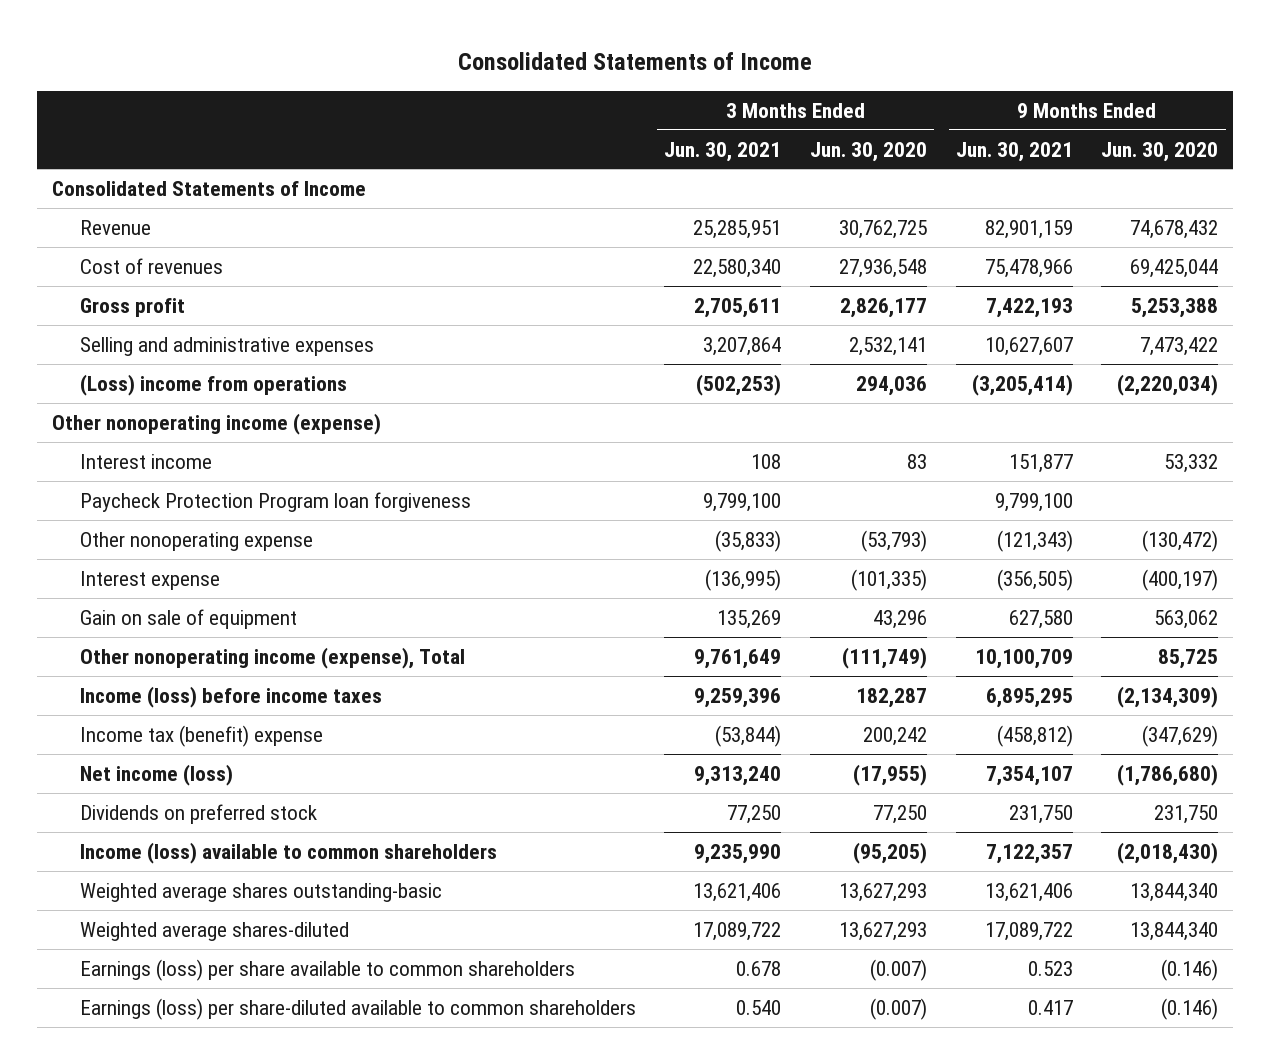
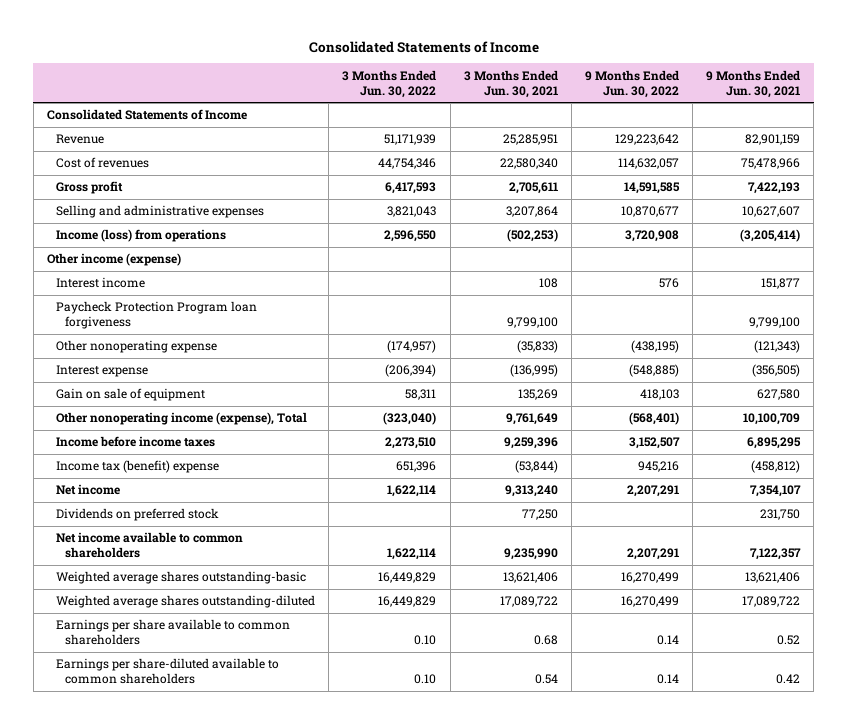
[810,141,928,162] Jun. 30, 2020 -> none
[1101,141,1219,162] Jun. 30, 2020 -> none
none -> [342,69,437,98] 3 Months Ended Jun. 30, 2022
none -> [585,69,680,98] 9 Months Ended Jun. 30, 2022
[79,373,347,396] (Loss) income from operations -> [56,229,227,243] Income (loss) from operations
[51,412,381,435] Other nonoperating income (expense) -> [46,253,181,267] Other income (expense)
[79,685,382,708] Income (loss) before income taxes -> [56,436,216,448] Income before income taxes
[79,763,233,786] Net income (loss) -> [56,484,121,496] Net income
[79,841,497,864] Income (loss) available to common shareholders -> [56,532,244,559] Net income available to common shareholders
[79,921,349,941] Weighted average shares-diluted -> [56,595,316,609] Weighted average shares outstanding-diluted
[79,958,575,981] Earnings (loss) per share available to common shareholders -> [56,619,291,646] Earnings per share available to common shareholders
[736,960,782,976] 0.678 -> [533,635,558,646] 0.68
[1027,960,1073,976] 0.523 -> [777,635,801,646] 0.52
[79,997,636,1020] Earnings (loss) per share-diluted available to common shareholders -> [56,658,280,685] Earnings per share-diluted available to common shareholders
[736,999,782,1015] 0.540 -> [534,674,558,685] 0.54
[1027,999,1073,1015] 0.417 -> [776,674,801,685] 0.42

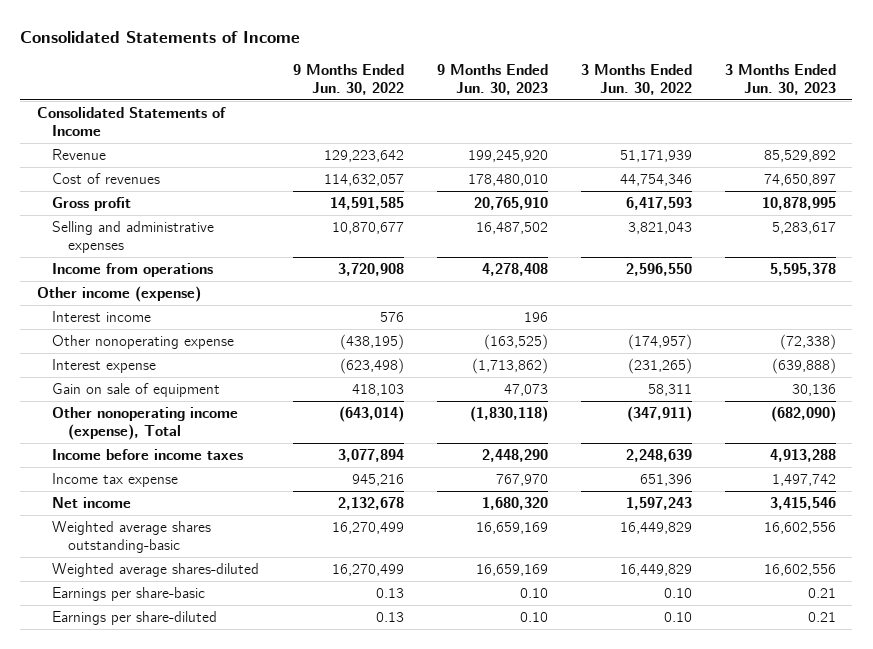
[463,69,558,98] 3 Months Ended Jun. 30, 2021 -> none
[706,69,801,98] 9 Months Ended Jun. 30, 2021 -> none
none -> [436,63,548,95] 9 Months Ended Jun. 30, 2023
none -> [724,63,836,95] 3 Months Ended Jun. 30, 2023
[56,229,227,243] Income (loss) from operations -> [52,263,214,278] Income from operations
[56,301,258,330] Paycheck Protection Program loan forgiveness -> none
[385,364,437,378] (206,394) -> [627,358,692,375] (231,265)
[629,364,680,378] (548,885) -> [339,358,404,375] (623,498)
[56,508,220,522] Dividends on preferred stock -> none
[56,532,244,559] Net income available to common shareholders -> none
[383,412,437,426] (323,040) -> [626,406,692,423] (347,911)
[629,412,680,426] (568,401) -> [338,406,404,423] (643,014)
[385,437,437,450] 2,273,510 -> [625,449,692,463] 2,248,639
[629,437,681,450] 3,152,507 -> [337,449,404,463] 3,077,894
[56,460,220,474] Income tax (benefit) expense -> [52,473,179,488] Income tax expense
[387,485,437,498] 1,622,114 -> [625,497,692,511] 1,597,243
[627,485,680,498] 2,207,291 -> [337,497,404,511] 2,132,678
[56,595,316,609] Weighted average shares outstanding-diluted -> [52,563,260,578] Weighted average shares-diluted
[56,619,291,646] Earnings per share available to common shareholders -> [52,587,206,602] Earnings per share-basic
[657,635,680,646] 0.14 -> [375,588,404,599] 0.13
[56,658,280,685] Earnings per share-diluted available to common shareholders -> [52,611,218,626] Earnings per share-diluted
[657,674,680,685] 0.14 -> [375,612,404,623] 0.13

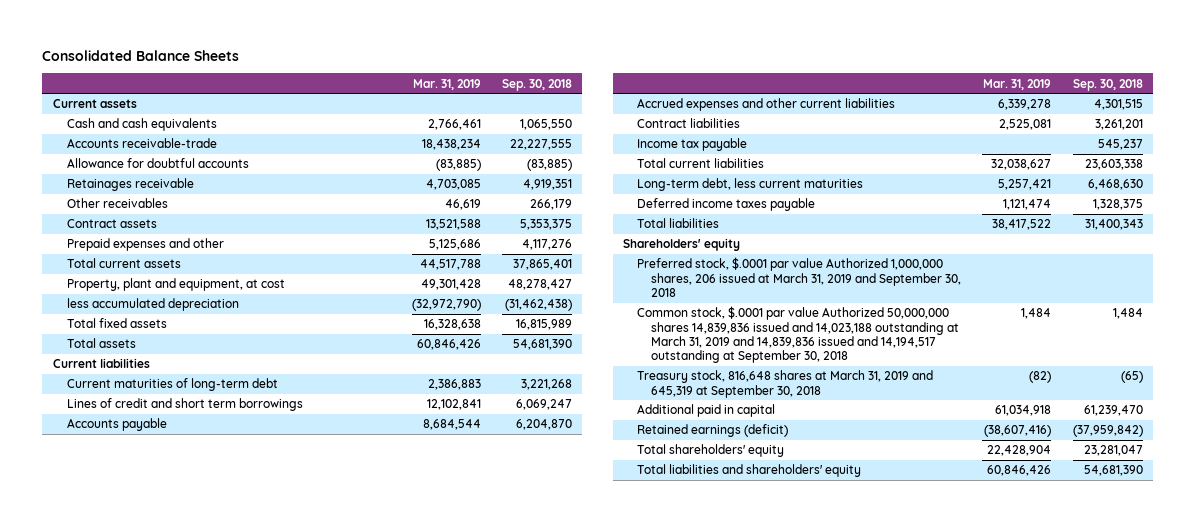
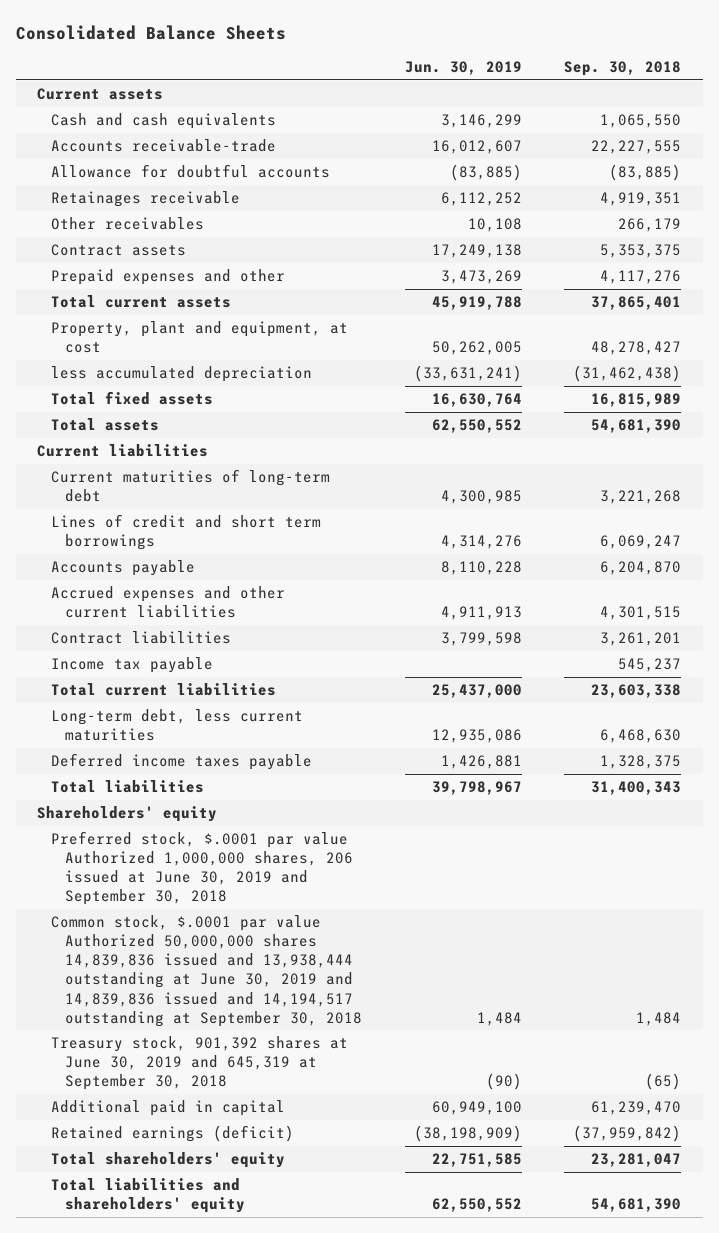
[412,78,481,90] Mar. 31, 2019 -> none
none -> [404,61,522,76] Jun. 30, 2019
[637,257,962,297] Preferred stock, $.0001 par value Authorized 1,000,000 shares, 206 issued at March 31, 2019 and September 30, 2018 -> [51,831,354,906] Preferred stock, $.0001 par value Authorized 1,000,000 shares, 206 issued at June 30, 2019 and September 30, 2018
[637,306,960,364] Common stock, $.0001 par value Authorized 50,000,000 shares 14,839,836 issued and 14,023,188 outstanding at March 31, 2019 and 14,839,836 issued and 14,194,517 outstanding at September 30, 2018 -> [51,915,363,1027] Common stock, $.0001 par value Authorized 50,000,000 shares 14,839,836 issued and 13,938,444 outstanding at June 30, 2019 and 14,839,836 issued and 14,194,517 outstanding at September 30, 2018
[637,370,934,398] Treasury stock, 816,648 shares at March 31, 2019 and 645,319 at September 30, 2018 -> [51,1036,349,1091] Treasury stock, 901,392 shares at June 30, 2019 and 645,319 at September 30, 2018

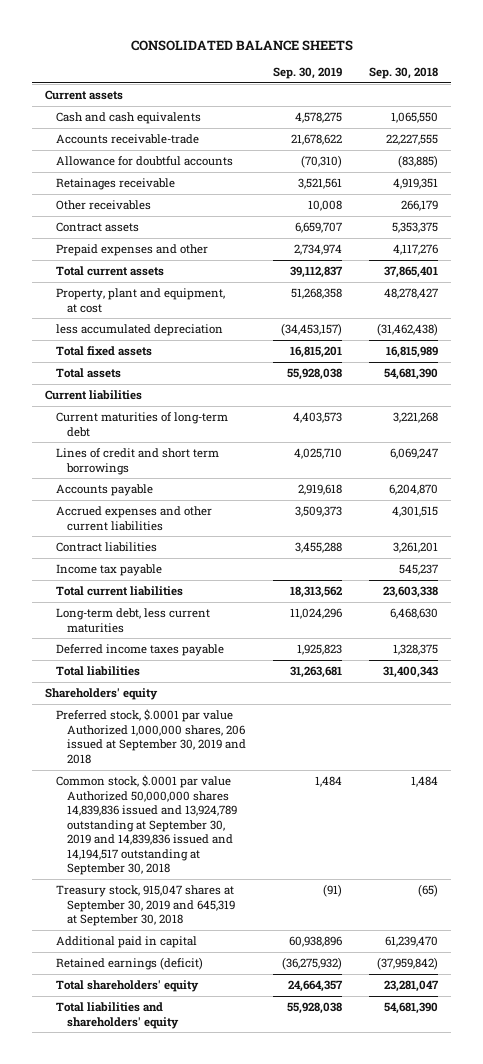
[15,25,286,41] Consolidated Balance Sheets -> [130,39,353,51] CONSOLIDATED BALANCE SHEETS
[404,61,522,76] Jun. 30, 2019 -> none
none -> [273,66,343,79] Sep. 30, 2019
[51,831,354,906] Preferred stock, $.0001 par value Authorized 1,000,000 shares, 206 issued at June 30, 2019 and September 30, 2018 -> [56,708,247,764] Preferred stock, $.0001 par value Authorized 1,000,000 shares, 206 issued at September 30, 2019 and 2018
[51,915,363,1027] Common stock, $.0001 par value Authorized 50,000,000 shares 14,839,836 issued and 13,938,444 outstanding at June 30, 2019 and 14,839,836 issued and 14,194,517 outstanding at September 30, 2018 -> [56,774,238,876] Common stock, $.0001 par value Authorized 50,000,000 shares 14,839,836 issued and 13,924,789 outstanding at September 30, 2019 and 14,839,836 issued and 14,194,517 outstanding at September 30, 2018
[51,1036,349,1091] Treasury stock, 901,392 shares at June 30, 2019 and 645,319 at September 30, 2018 -> [56,884,236,927] Treasury stock, 915,047 shares at September 30, 2019 and 645,319 at September 30, 2018

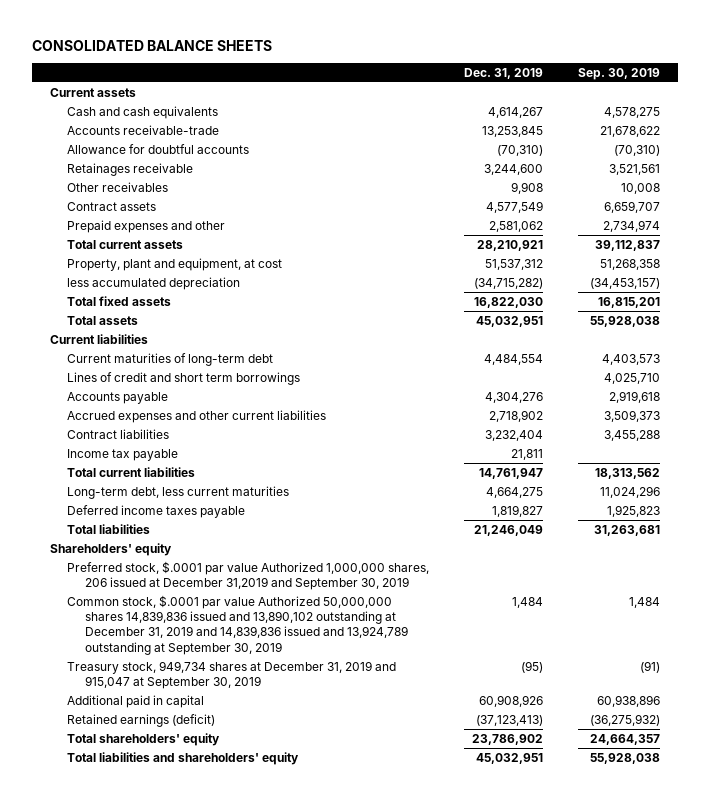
[368,66,438,79] Sep. 30, 2018 -> none
none -> [464,67,544,79] Dec. 31, 2019
[56,708,247,764] Preferred stock, $.0001 par value Authorized 1,000,000 shares, 206 issued at September 30, 2019 and 2018 -> [67,560,430,591] Preferred stock, $.0001 par value Authorized 1,000,000 shares, 206 issued at December 31,2019 and September 30, 2019
[56,774,238,876] Common stock, $.0001 par value Authorized 50,000,000 shares 14,839,836 issued and 13,924,789 outstanding at September 30, 2019 and 14,839,836 issued and 14,194,517 outstanding at September 30, 2018 -> [67,594,409,655] Common stock, $.0001 par value Authorized 50,000,000 shares 14,839,836 issued and 13,890,102 outstanding at December 31, 2019 and 14,839,836 issued and 13,924,789 outstanding at September 30, 2019
[56,884,236,927] Treasury stock, 915,047 shares at September 30, 2019 and 645,319 at September 30, 2018 -> [67,660,397,690] Treasury stock, 949,734 shares at December 31, 2019 and 915,047 at September 30, 2019

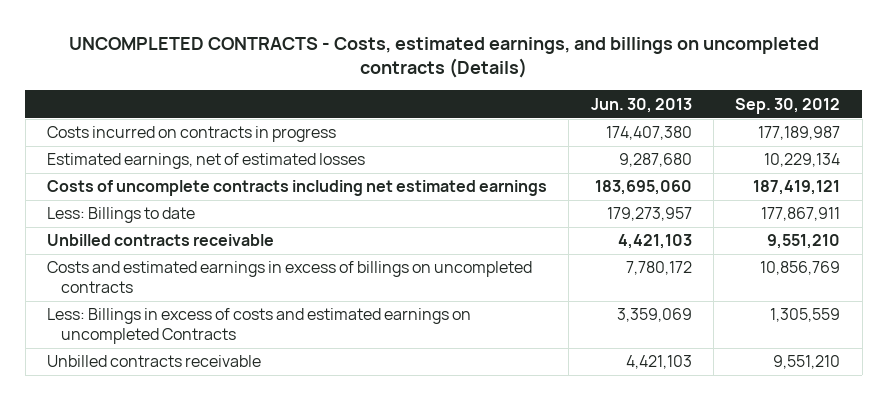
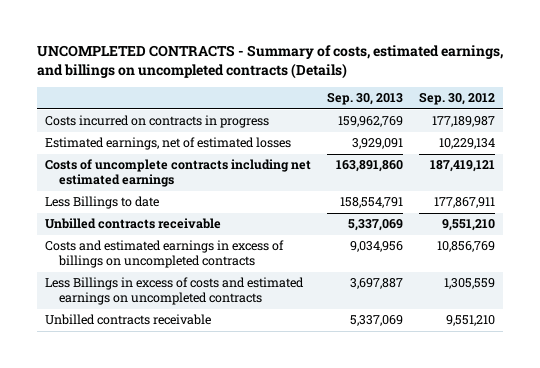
[68,36,819,79] UNCOMPLETED CONTRACTS - Costs, estimated earnings, and billings on uncompleted contracts (Details) -> [36,44,503,79] UNCOMPLETED CONTRACTS - Summary of costs, estimated earnings, and billings on uncompleted contracts (Details)
[590,97,692,113] Jun. 30, 2013 -> none
none -> [326,92,403,106] Sep. 30, 2013
[46,207,195,224] Less: Billings to date -> [44,196,159,210] Less Billings to date
[46,308,471,345] Less: Billings in excess of costs and estimated earnings on uncompleted Contracts -> [44,277,304,306] Less Billings in excess of costs and estimated earnings on uncompleted contracts

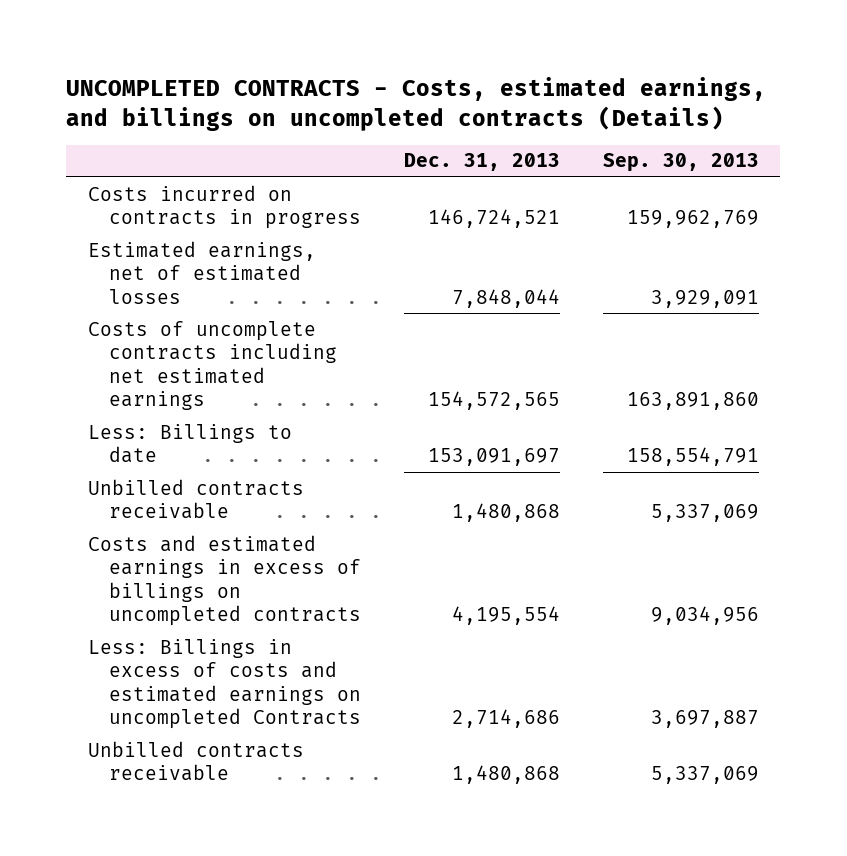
[36,44,503,79] UNCOMPLETED CONTRACTS - Summary of costs, estimated earnings, and billings on uncompleted contracts (Details) -> [66,76,767,131] UNCOMPLETED CONTRACTS - Costs, estimated earnings, and billings on uncompleted contracts (Details)
[419,92,496,106] Sep. 30, 2012 -> none
none -> [403,153,560,172] Dec. 31, 2013
[44,196,159,210] Less Billings to date -> [87,423,292,464] Less: Billings to date
[44,277,304,306] Less Billings in excess of costs and estimated earnings on uncompleted contracts -> [87,638,361,730] Less: Billings in excess of costs and estimated earnings on uncompleted Contracts

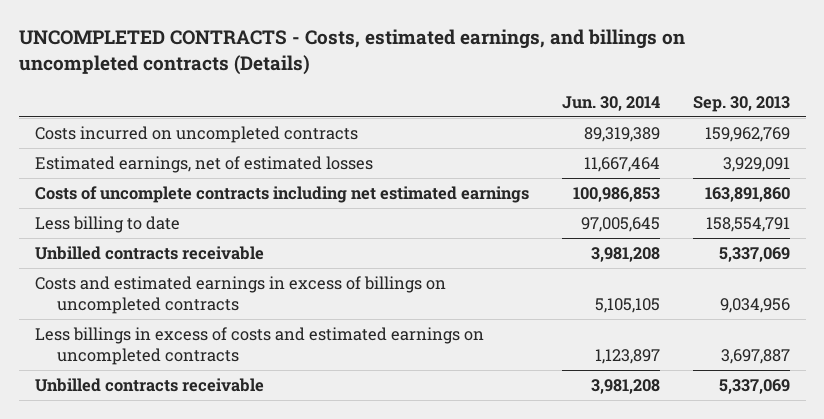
[403,153,560,172] Dec. 31, 2013 -> none
none -> [561,95,660,111] Jun. 30, 2014
[87,184,361,230] Costs incurred on contracts in progress -> [34,125,358,143] Costs incurred on uncompleted contracts
[87,423,292,464] Less: Billings to date -> [34,215,180,233] Less billing to date
[87,638,361,730] Less: Billings in excess of costs and estimated earnings on uncompleted Contracts -> [34,326,484,365] Less billings in excess of costs and estimated earnings on uncompleted contracts

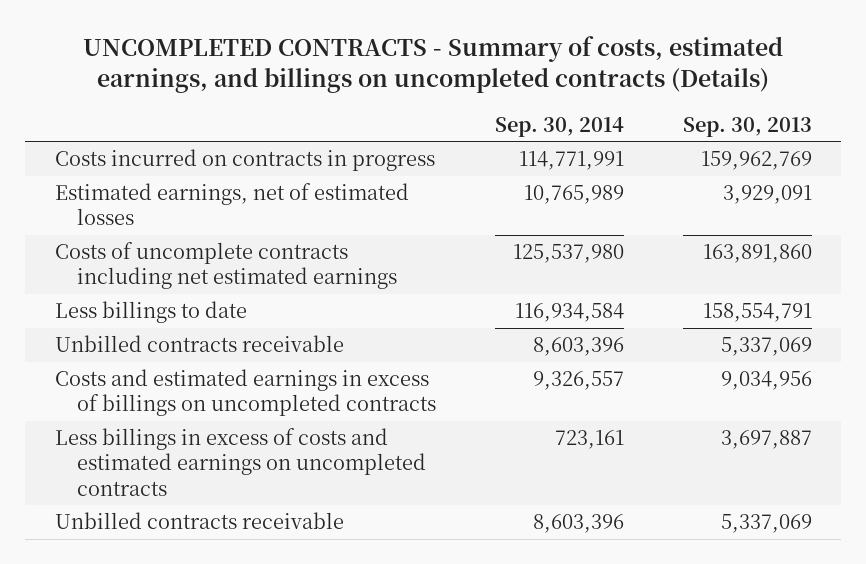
[18,29,685,76] UNCOMPLETED CONTRACTS - Costs, estimated earnings, and billings on uncompleted contracts (Details) -> [83,36,784,94] UNCOMPLETED CONTRACTS - Summary of costs, estimated earnings, and billings on uncompleted contracts (Details)
[561,95,660,111] Jun. 30, 2014 -> none
none -> [494,116,624,137] Sep. 30, 2014
[34,125,358,143] Costs incurred on uncompleted contracts -> [54,149,435,172] Costs incurred on contracts in progress
[34,215,180,233] Less billing to date -> [54,301,247,324] Less billings to date

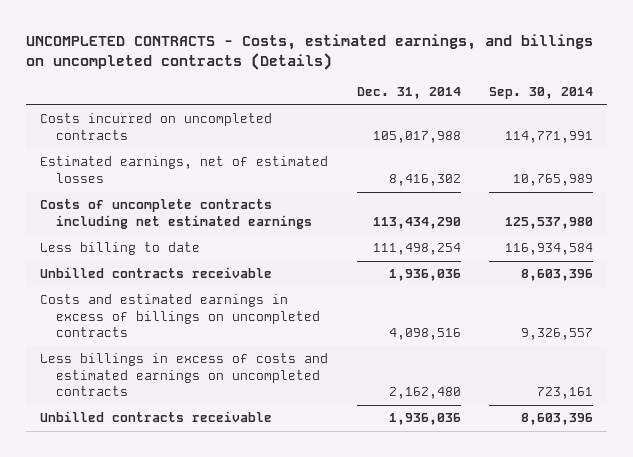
[83,36,784,94] UNCOMPLETED CONTRACTS - Summary of costs, estimated earnings, and billings on uncompleted contracts (Details) -> [26,33,594,70] UNCOMPLETED CONTRACTS - Costs, estimated earnings, and billings on uncompleted contracts (Details)
[682,116,812,137] Sep. 30, 2013 -> none
none -> [356,86,461,99] Dec. 31, 2014
[54,149,435,172] Costs incurred on contracts in progress -> [40,113,273,140] Costs incurred on uncompleted contracts
[54,301,247,324] Less billings to date -> [40,242,201,256] Less billing to date

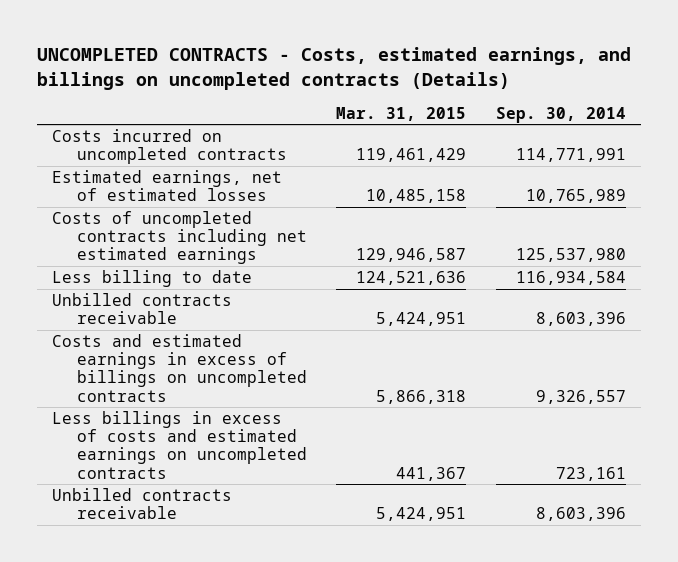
[356,86,461,99] Dec. 31, 2014 -> none
none -> [336,106,467,121] Mar. 31, 2015
[40,199,313,229] Costs of uncomplete contracts including net estimated earnings -> [51,211,307,265] Costs of uncompleted contracts including net estimated earnings

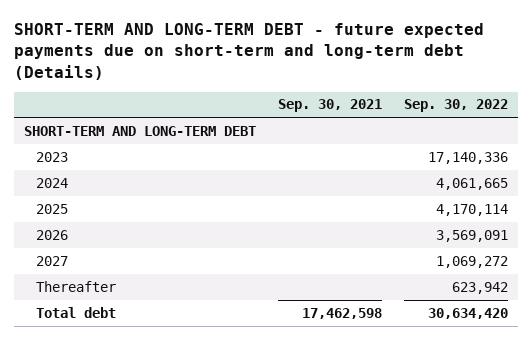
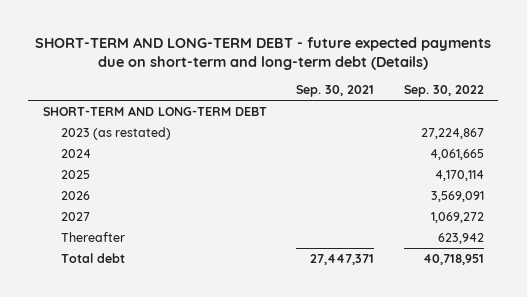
[35,151,68,162] 2023 -> [60,126,171,140] 2023 (as restated)
[427,151,508,164] 17,140,336 -> [420,127,484,139] 27,224,867
[302,307,383,319] 17,462,598 -> [310,253,375,265] 27,447,371
[427,307,508,319] 30,634,420 -> [422,253,484,265] 40,718,951

